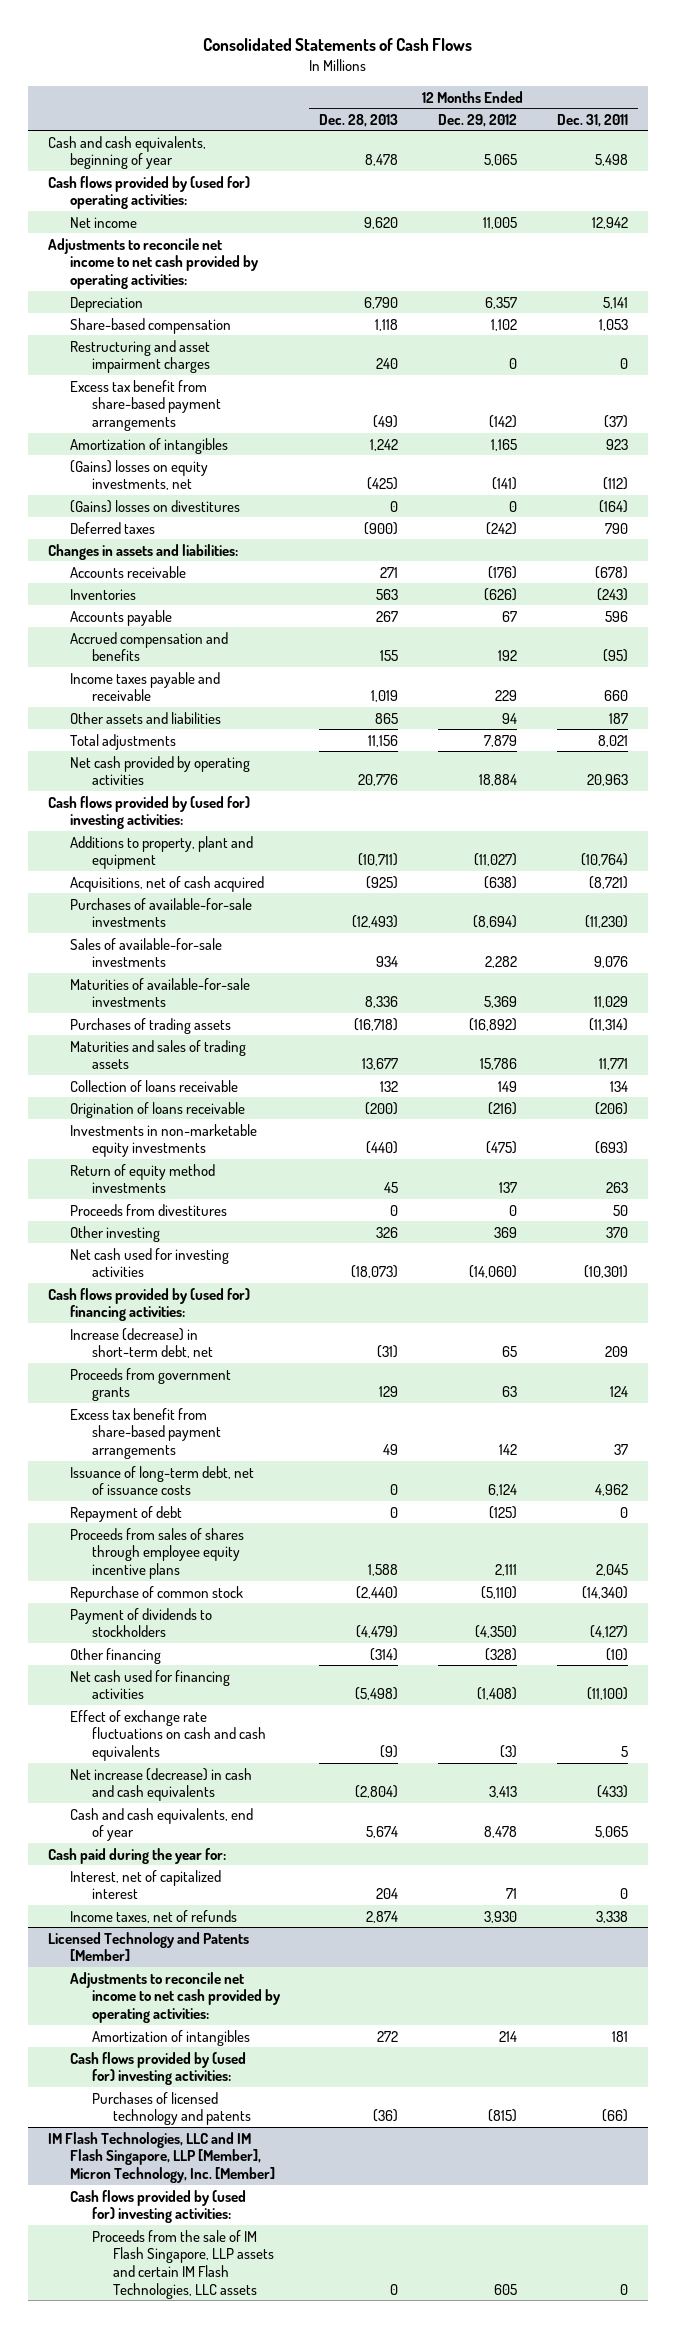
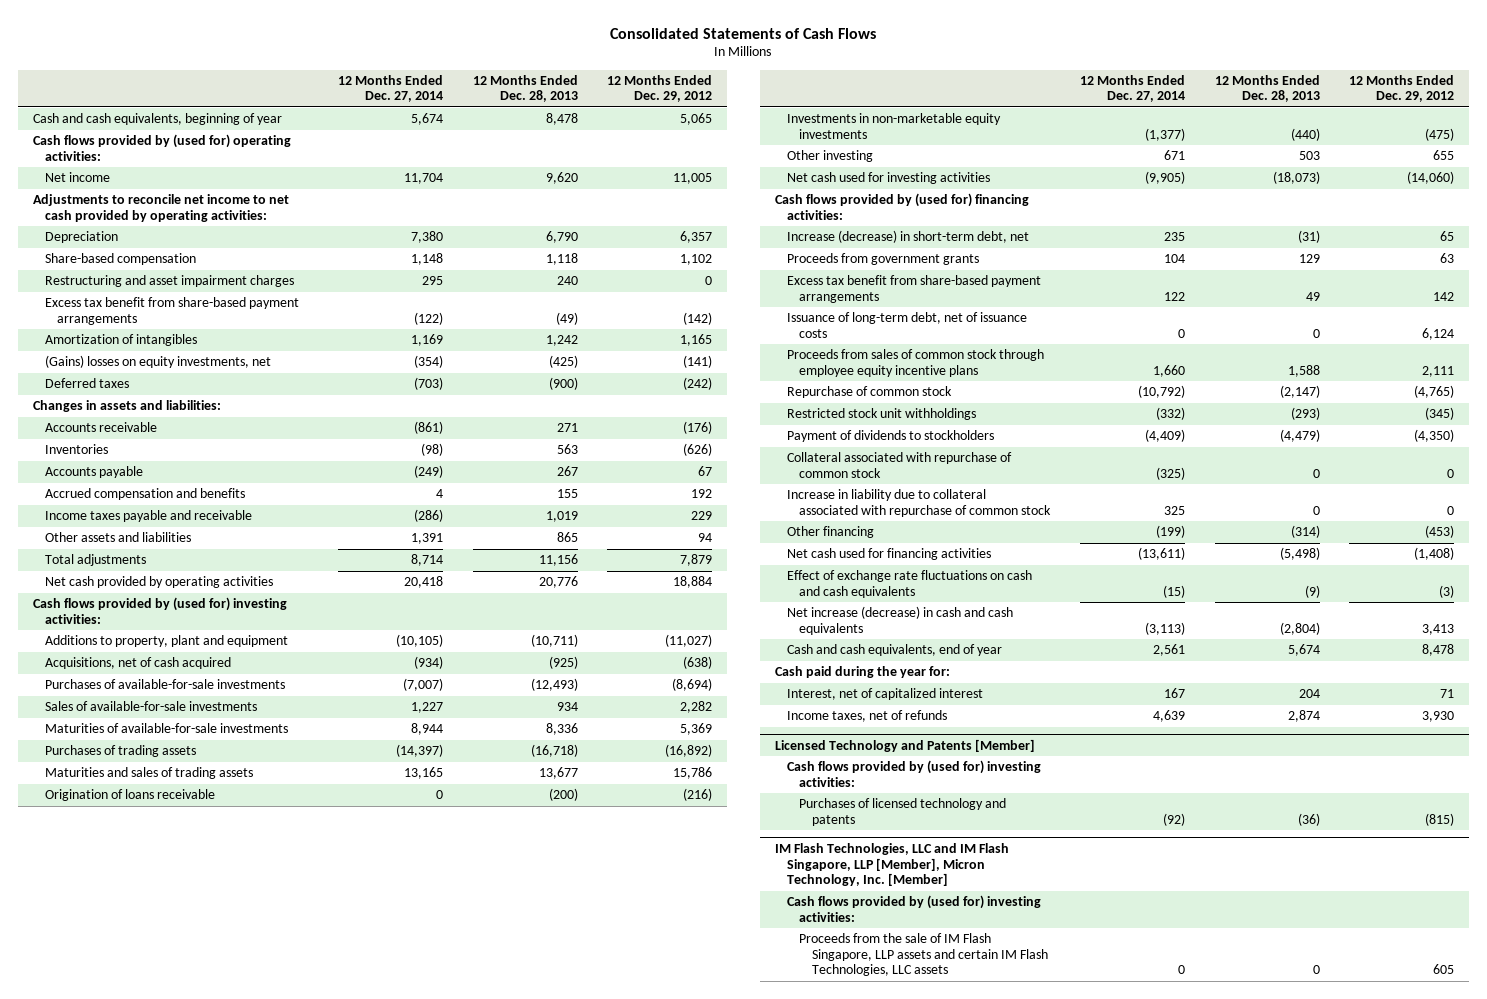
[556,113,628,127] Dec. 31, 2011 -> none
none -> [337,74,443,103] 12 Months Ended Dec. 27, 2014
[69,499,240,513] (Gains) losses on divestitures -> none
[69,1079,238,1092] Collection of loans receivable -> none
[69,1163,215,1194] Return of equity method investments -> none
[69,1203,227,1216] Proceeds from divestitures -> none
[376,1226,399,1238] 326 -> [1298,151,1320,161] 503
[493,1226,517,1238] 369 -> [1433,150,1455,161] 655
[69,1505,182,1522] Repayment of debt -> none
[69,1527,244,1580] Proceeds from sales of shares through employee equity incentive plans -> [787,349,1045,377] Proceeds from sales of common stock through employee equity incentive plans
[356,1585,399,1599] (2,440) -> [1279,385,1320,399] (2,147)
[480,1585,517,1599] (5,110) -> [1414,385,1455,399] (4,765)
none -> [787,408,977,421] Restricted stock unit withholdings
none -> [787,452,1013,478] Collateral associated with repurchase of common stock
none -> [787,489,1052,517] Increase in liability due to collateral associated with repurchase of common stock
[484,1647,517,1661] (328) -> [1425,525,1455,539] (453)
[69,1971,281,2024] Adjustments to reconcile net income to net cash provided by operating activities: -> none
[91,2029,250,2046] Amortization of intangibles -> none

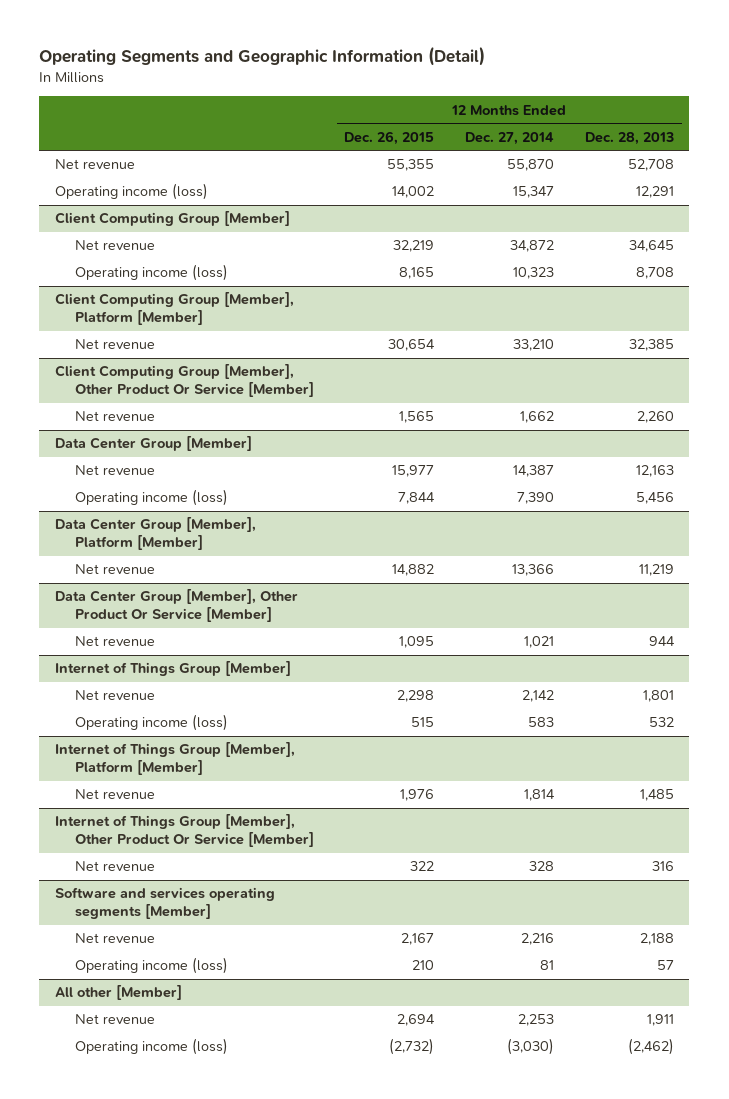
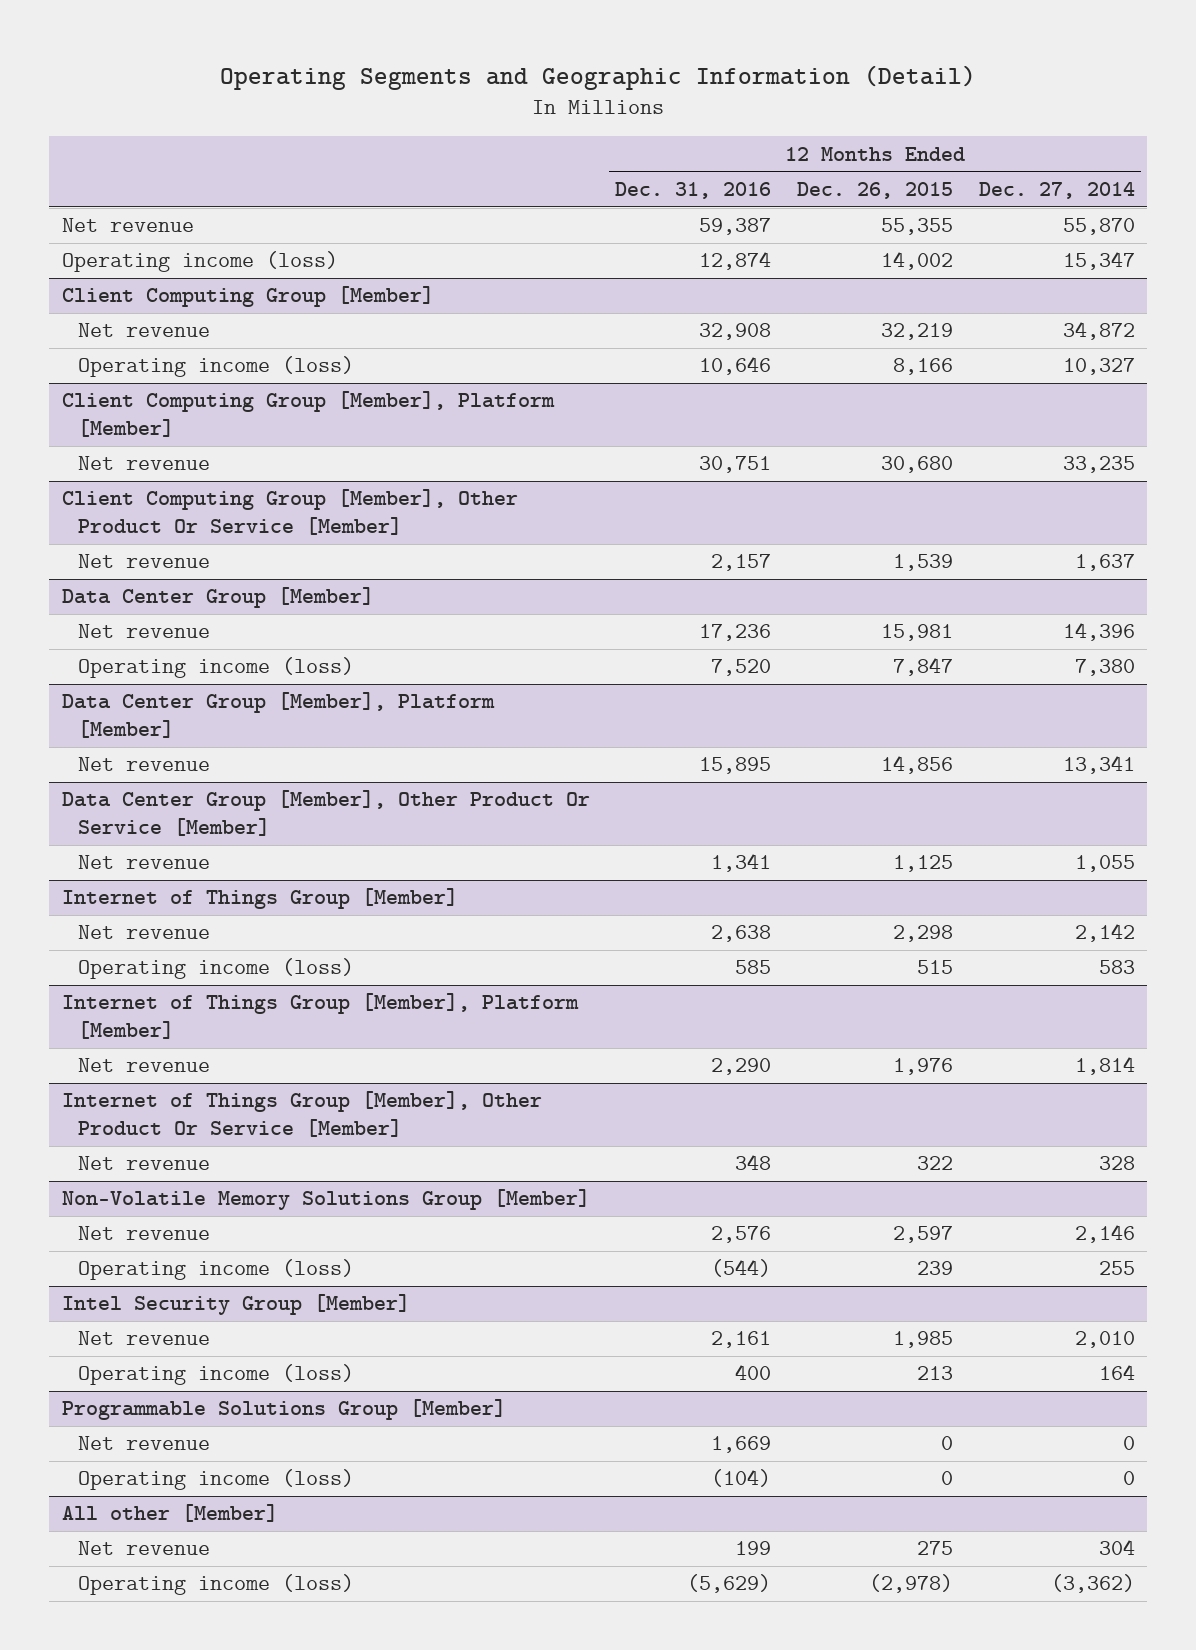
[584,131,674,145] Dec. 28, 2013 -> none
none -> [615,181,772,199] Dec. 31, 2016
[399,267,435,280] 8,165 -> [892,358,953,376] 8,166
[513,267,555,280] 10,323 -> [1062,358,1135,376] 10,327
[388,339,436,352] 30,654 -> [880,456,953,474] 30,680
[513,339,555,352] 33,210 -> [1062,456,1135,474] 33,235
[399,411,435,424] 1,565 -> [892,554,953,572] 1,539
[520,411,555,424] 1,662 -> [1074,554,1135,572] 1,637
[392,465,435,478] 15,977 -> [880,624,953,642] 15,981
[513,465,555,478] 14,387 -> [1062,622,1135,642] 14,396
[398,492,436,505] 7,844 -> [892,657,953,677] 7,847
[517,492,555,505] 7,390 -> [1074,659,1135,677] 7,380
[392,564,435,577] 14,882 -> [880,755,953,775] 14,856
[512,564,555,577] 13,366 -> [1062,755,1135,775] 13,341
[399,636,435,649] 1,095 -> [892,855,953,873] 1,125
[524,636,555,649] 1,021 -> [1074,855,1135,873] 1,055
[54,887,275,920] Software and services operating segments [Member] -> none
none -> [61,1189,590,1211] Non-Volatile Memory Solutions Group [Member]
[401,933,435,946] 2,167 -> [892,1226,953,1244] 2,597
[521,933,555,946] 2,216 -> [1074,1224,1135,1244] 2,146
[412,960,435,971] 210 -> [916,1261,953,1276] 239
[540,960,555,971] 81 -> [1098,1261,1135,1276] 255
none -> [61,1294,410,1316] Intel Security Group [Member]
none -> [77,1331,210,1346] Net revenue
none -> [77,1364,354,1386] Operating income (loss)
none -> [61,1399,506,1421] Programmable Solutions Group [Member]
none -> [77,1436,210,1451] Net revenue
none -> [77,1469,354,1491] Operating income (loss)
[397,1014,436,1027] 2,694 -> [916,1541,953,1556] 275
[518,1014,555,1027] 2,253 -> [1098,1539,1135,1556] 304
[389,1038,435,1056] (2,732) -> [868,1574,953,1594] (2,978)
[507,1038,555,1056] (3,030) -> [1050,1574,1135,1594] (3,362)

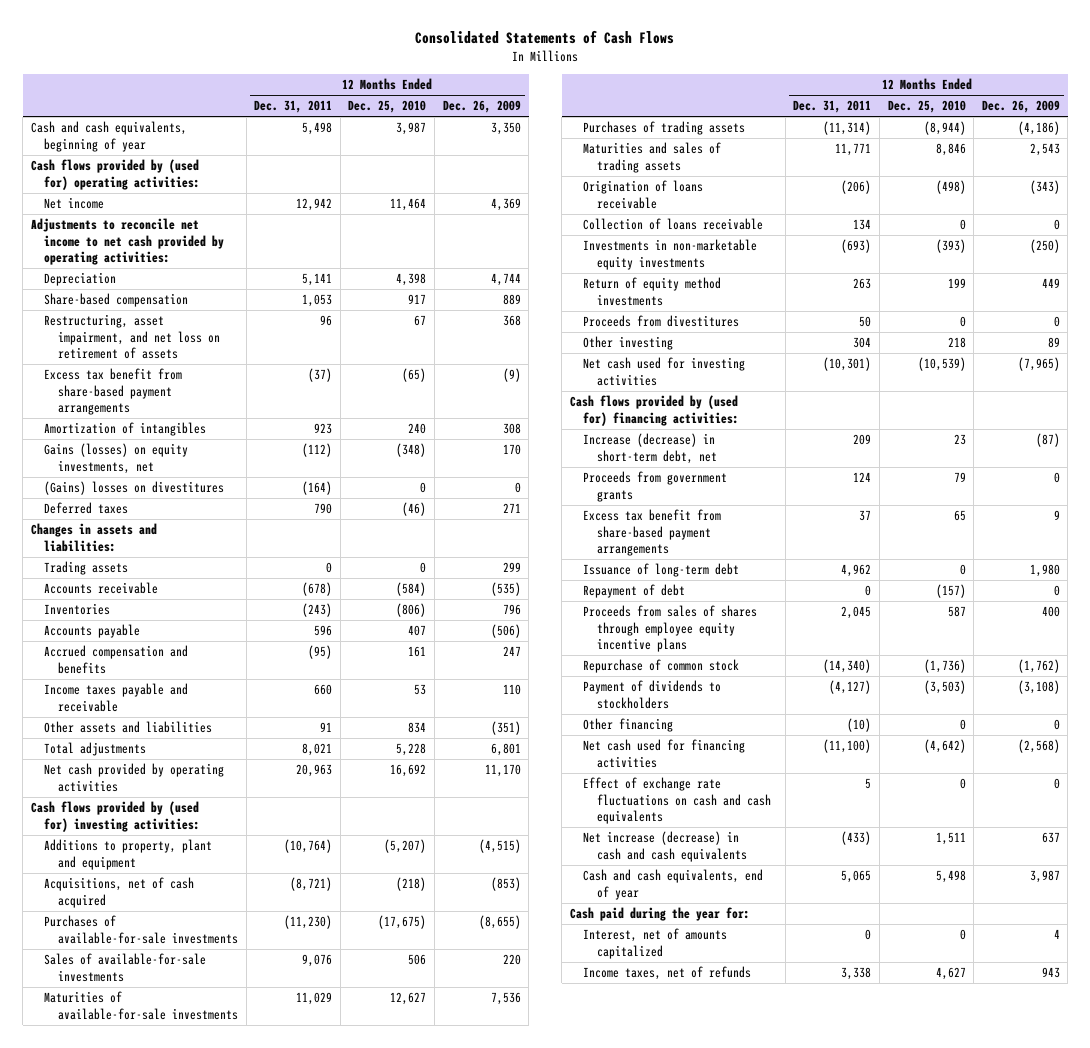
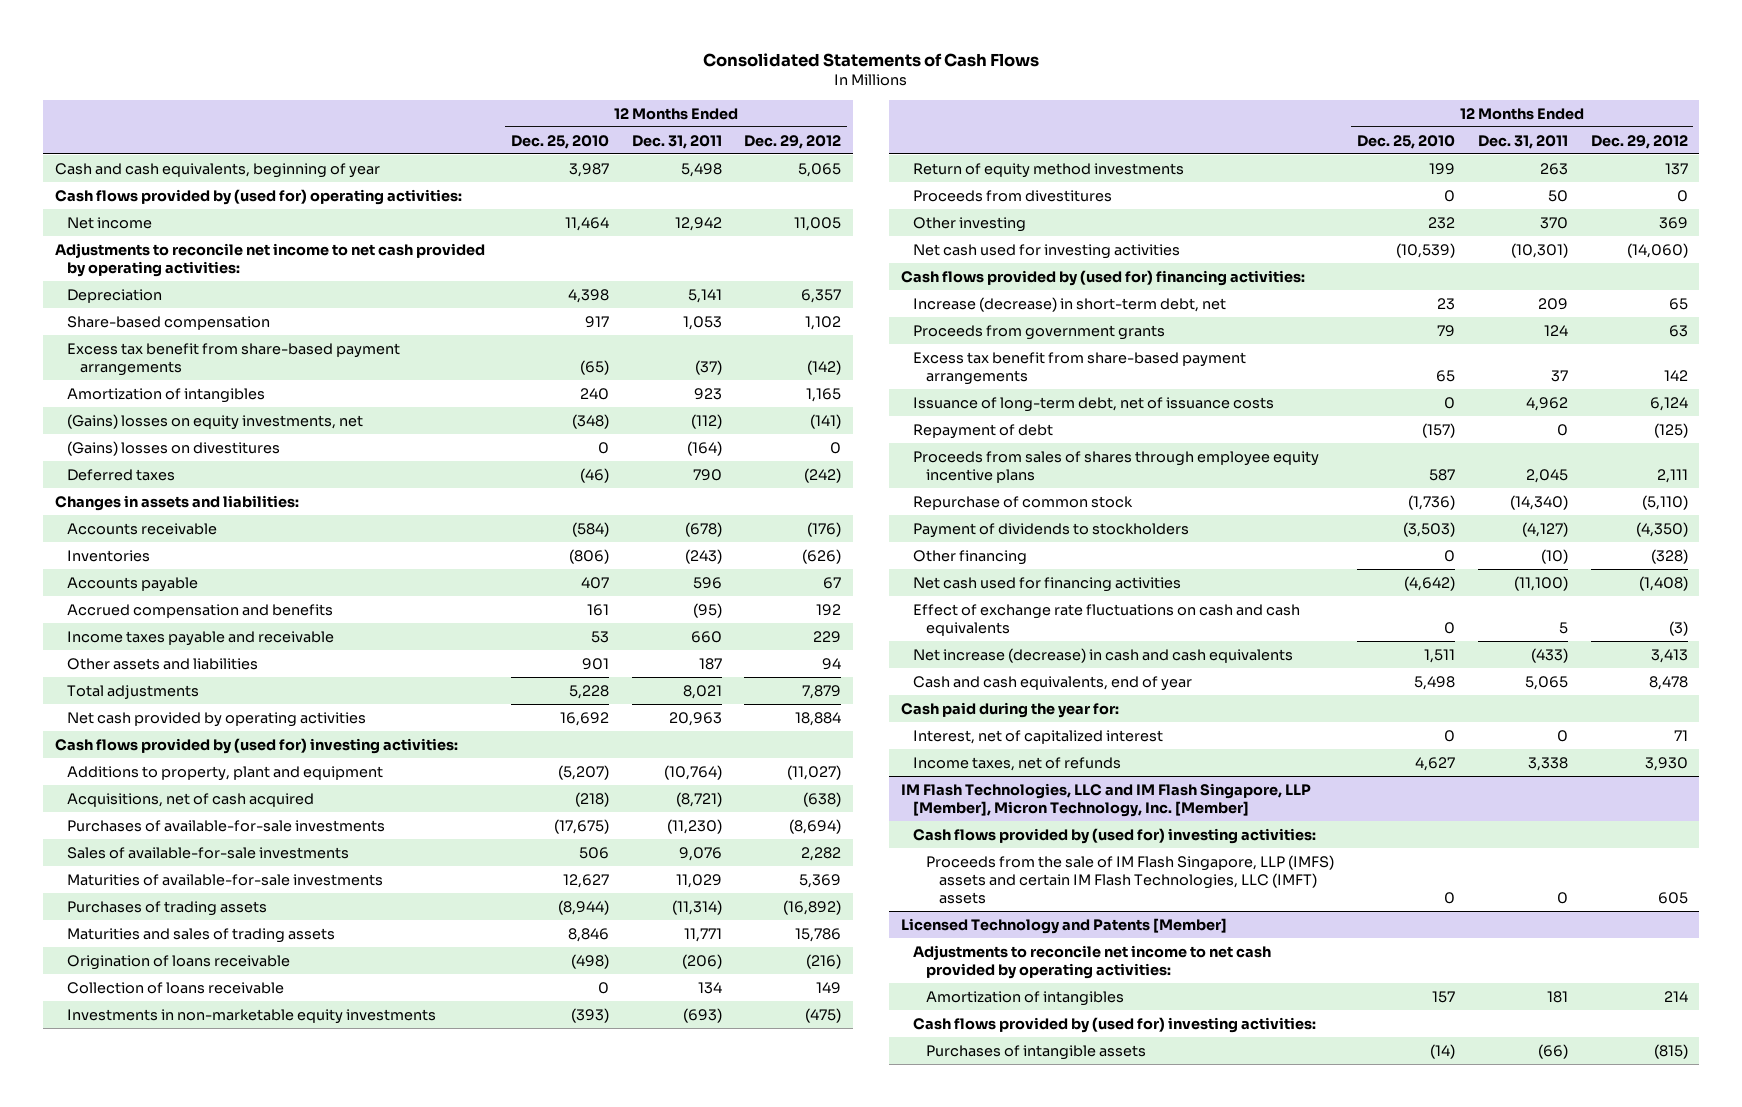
[442,100,521,114] Dec. 26, 2009 -> none
none -> [744,134,842,149] Dec. 29, 2012
[44,314,221,359] Restructuring, asset impairment, and net loss on retirement of assets -> none
[44,443,189,474] Gains (losses) on equity investments, net -> [67,413,364,430] (Gains) losses on equity investments, net
[44,561,129,576] Trading assets -> none
[320,722,333,733] 91 -> [698,657,722,670] 187
[408,722,427,734] 834 -> [581,657,609,670] 901
[853,337,872,349] 304 -> [1539,216,1568,229] 370
[947,337,966,349] 218 -> [1427,216,1455,229] 232
[583,563,740,578] Issuance of long-term debt -> [913,396,1275,412] Issuance of long-term debt, net of issuance costs
[583,928,728,959] Interest, net of amounts capitalized -> [913,729,1164,744] Interest, net of capitalized interest
none -> [900,782,1311,817] IM Flash Technologies, LLC and IM Flash Singapore, LLP [Member], Micron Technology, Inc. [Member]
none -> [913,827,1317,844] Cash flows provided by (used for) investing activities:
none -> [926,854,1335,905] Proceeds from the sale of IM Flash Singapore, LLP (IMFS) assets and certain IM Flash Technologies, LLC (IMFT) assets
none -> [900,917,1227,934] Licensed Technology and Patents [Member]
none -> [913,944,1272,979] Adjustments to reconcile net income to net cash provided by operating activities:
none -> [926,990,1125,1006] Amortization of intangibles
none -> [913,1016,1317,1033] Cash flows provided by (used for) investing activities:
none -> [926,1044,1147,1060] Purchases of intangible assets

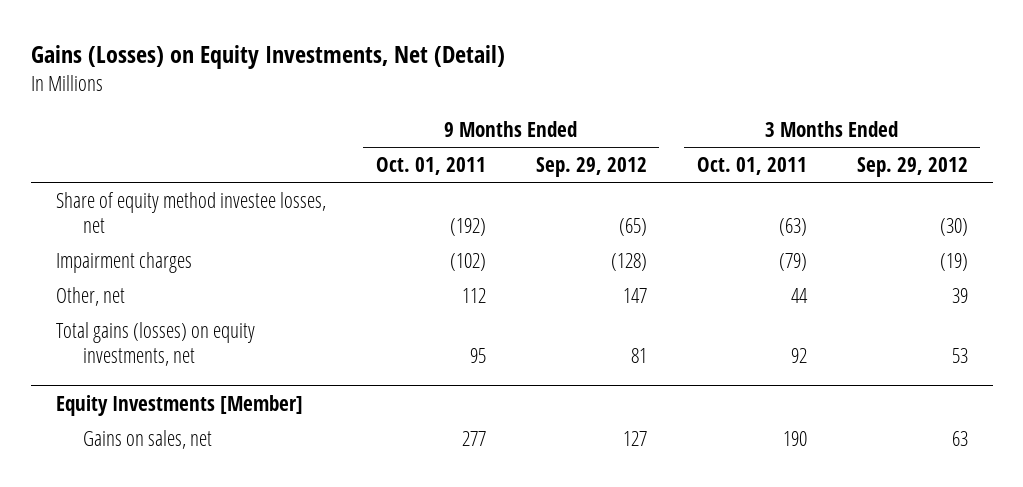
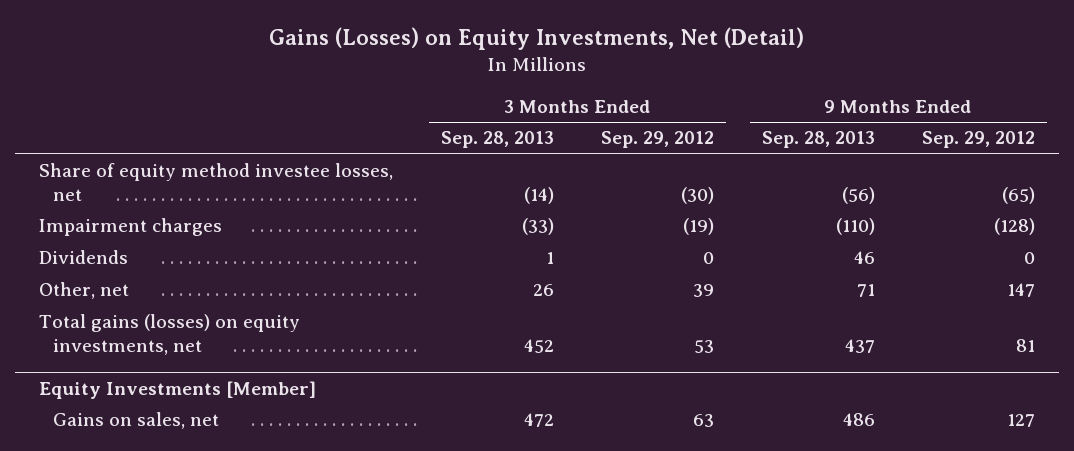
[375,157,486,176] Oct. 01, 2011 -> none
[696,157,807,176] Oct. 01, 2011 -> none
none -> [440,131,554,149] Sep. 28, 2013
none -> [761,131,875,149] Sep. 28, 2013
none -> [39,250,129,265] Dividends

